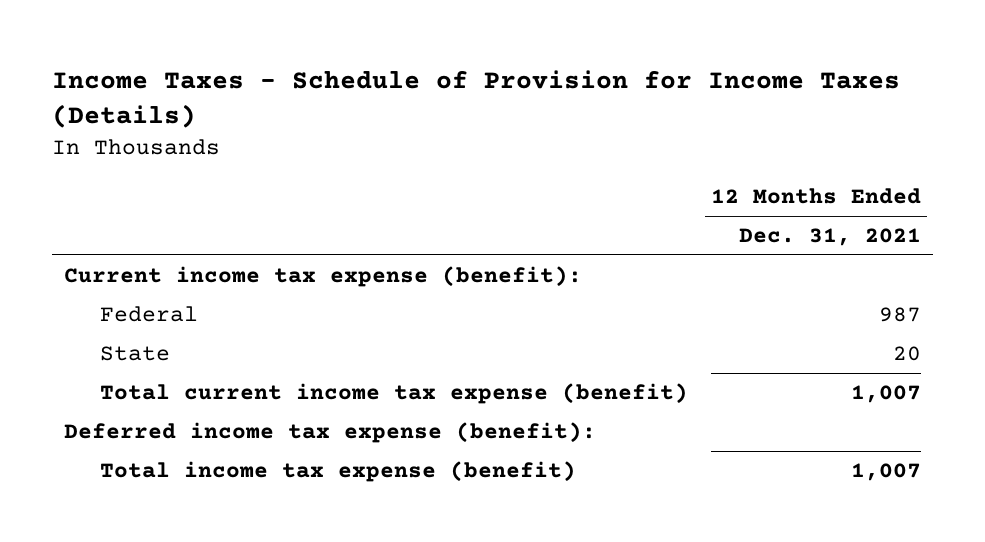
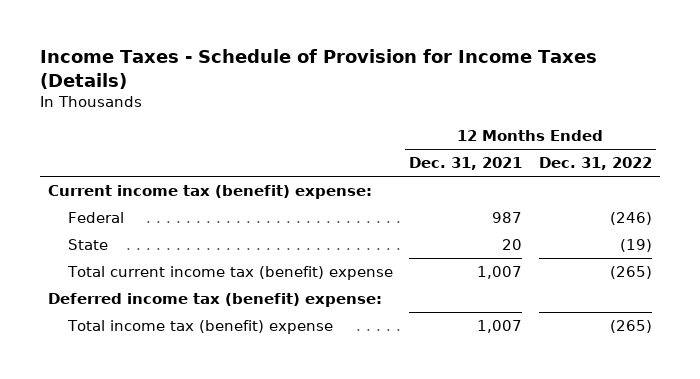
none -> [538,157,652,171] Dec. 31, 2022
[63,266,582,288] Current income tax expense (benefit): -> [48,185,373,200] Current income tax (benefit) expense:
[100,383,689,405] Total current income tax expense (benefit) -> [67,266,394,281] Total current income tax (benefit) expense
[63,422,596,444] Deferred income tax expense (benefit): -> [48,293,383,308] Deferred income tax (benefit) expense:
[100,461,577,483] Total income tax expense (benefit) -> [67,320,334,335] Total income tax (benefit) expense

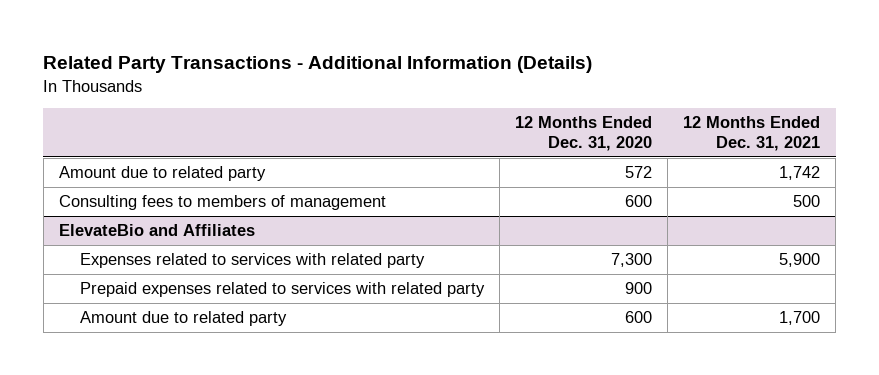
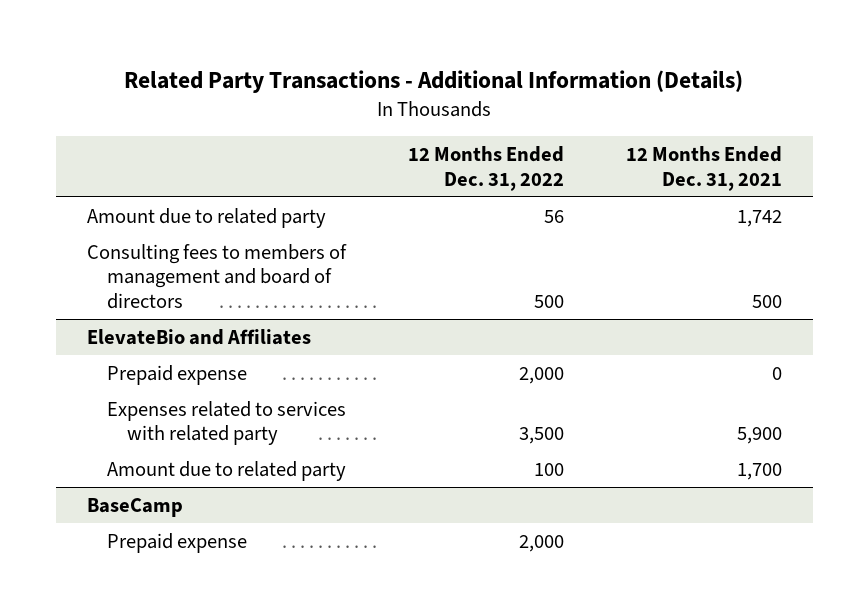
[514,116,652,151] 12 Months Ended Dec. 31, 2020 -> none
none -> [407,145,564,191] 12 Months Ended Dec. 31, 2022
[58,195,386,211] Consulting fees to members of management -> [86,243,347,310] Consulting fees to members of management and board of directors
none -> [106,364,247,385] Prepaid expense
[79,282,485,298] Prepaid expenses related to services with related party -> none
none -> [86,497,183,517] BaseCamp
none -> [106,532,247,553] Prepaid expense

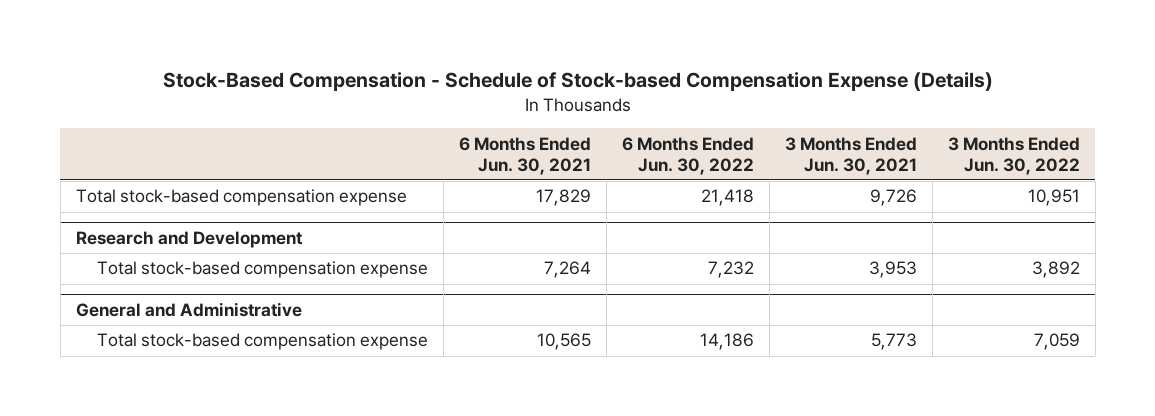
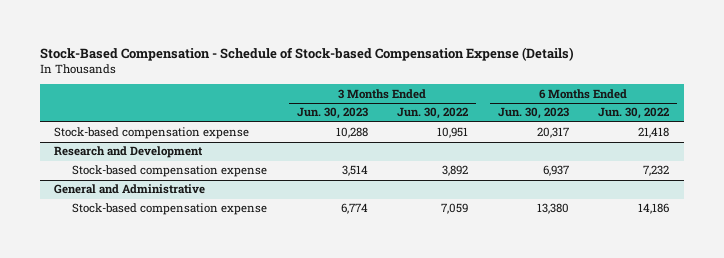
[459,136,592,175] 6 Months Ended Jun. 30, 2021 -> none
[784,136,917,175] 3 Months Ended Jun. 30, 2021 -> none
none -> [296,107,368,120] Jun. 30, 2023
none -> [497,107,569,120] Jun. 30, 2023
[75,189,407,207] Total stock-based compensation expense -> [54,127,250,140] Stock-based compensation expense
[97,261,429,279] Total stock-based compensation expense -> [72,165,268,178] Stock-based compensation expense
[97,333,429,351] Total stock-based compensation expense -> [72,203,268,216] Stock-based compensation expense

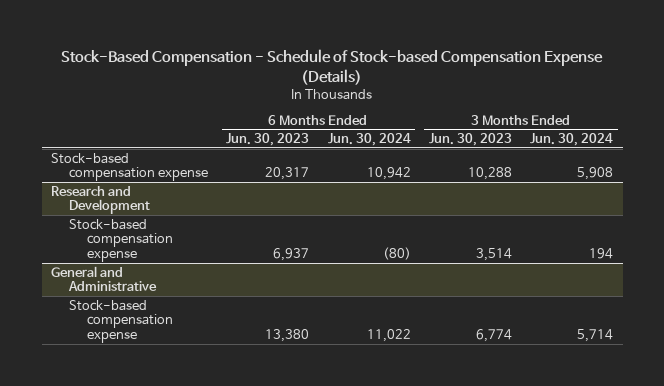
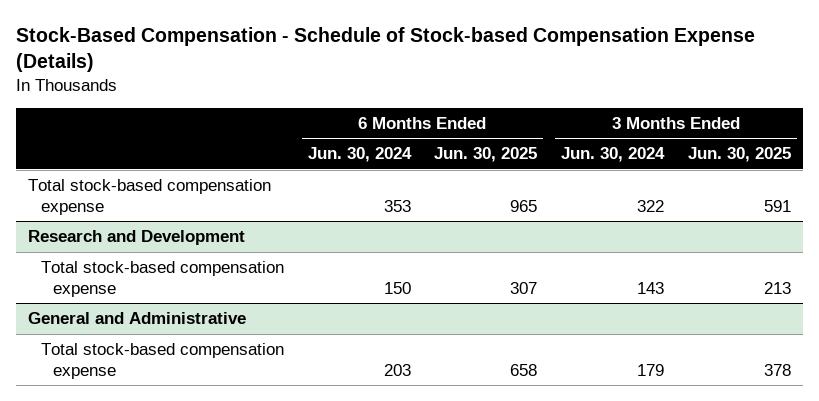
[226,133,310,147] Jun. 30, 2023 -> none
[429,133,513,147] Jun. 30, 2023 -> none
none -> [434,147,538,163] Jun. 30, 2025
none -> [687,147,791,163] Jun. 30, 2025
[50,152,208,182] Stock-based compensation expense -> [28,179,272,215] Total stock-based compensation expense
[366,167,411,181] 10,942 -> [383,199,411,212] 353
[577,167,614,181] 5,908 -> [637,199,665,212] 322
[68,218,173,263] Stock-based compensation expense -> [40,261,284,297] Total stock-based compensation expense
[382,247,411,261] (80) -> [383,281,411,294] 150
[589,248,614,260] 194 -> [637,281,665,294] 143
[68,299,173,344] Stock-based compensation expense -> [40,343,284,379] Total stock-based compensation expense
[366,329,411,343] 11,022 -> [383,363,411,376] 203
[577,329,614,343] 5,714 -> [637,363,665,376] 179

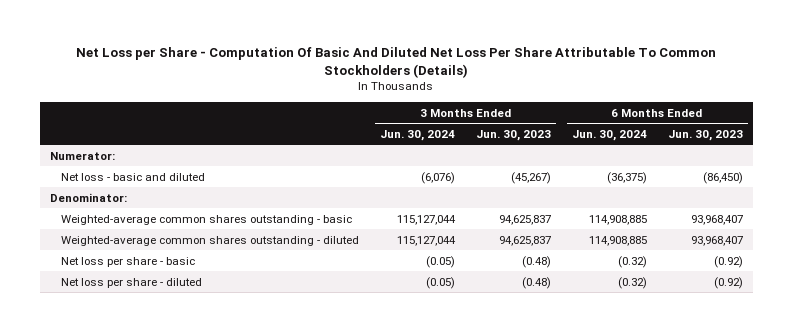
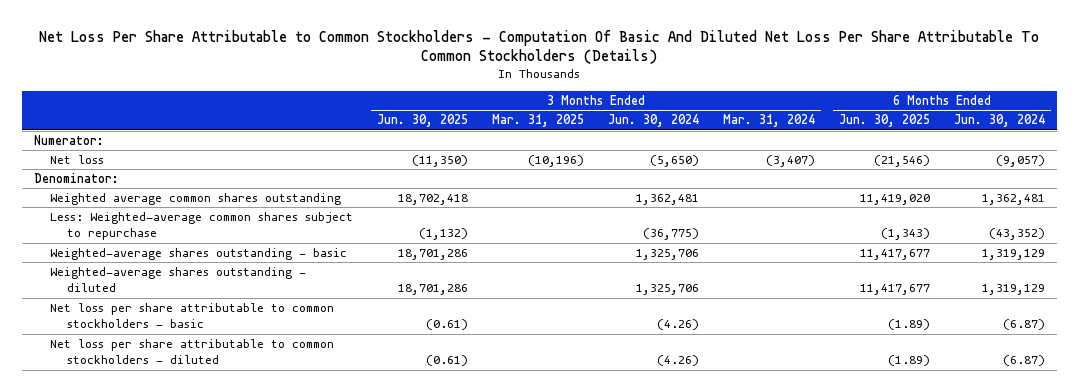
[76,47,717,79] Net Loss per Share - Computation Of Basic And Diluted Net Loss Per Share Attributable To Common Stockholders (Details) -> [39,29,1040,65] Net Loss Per Share Attributable to Common Stockholders - Computation Of Basic And Diluted Net Loss Per Share Attributable To Common Stockholders (Details)
[476,129,552,141] Jun. 30, 2023 -> none
[667,129,743,141] Jun. 30, 2023 -> none
none -> [377,114,469,128] Jun. 30, 2025
none -> [492,114,585,128] Mar. 31, 2025
none -> [723,114,816,128] Mar. 31, 2024
none -> [838,114,930,128] Jun. 30, 2025
[61,172,206,181] Net loss - basic and diluted -> none
none -> [50,155,105,165] Net loss
none -> [50,193,342,206] Weighted average common shares outstanding
none -> [50,212,354,241] Less: Weighted-average common shares subject to repurchase
[61,214,353,225] Weighted-average common shares outstanding - basic -> [50,248,348,261] Weighted-average shares outstanding - basic
[397,214,457,225] 115,127,044 -> [636,249,700,261] 1,325,706
[589,214,648,225] 114,908,885 -> [981,249,1045,261] 1,319,129
[61,235,360,246] Weighted-average common shares outstanding - diluted -> [50,267,307,293] Weighted-average shares outstanding - diluted
[397,235,457,246] 115,127,044 -> [636,284,700,296] 1,325,706
[589,235,648,246] 114,908,885 -> [981,284,1045,296] 1,319,129
[61,256,196,267] Net loss per share - basic -> [50,303,335,329] Net loss per share attributable to common stockholders - basic
[426,255,456,268] (0.05) -> [657,319,700,331] (4.26)
[618,255,648,268] (0.32) -> [1002,319,1045,331] (6.87)
[61,277,203,288] Net loss per share - diluted -> [50,339,335,365] Net loss per share attributable to common stockholders - diluted
[426,276,456,289] (0.05) -> [657,355,700,367] (4.26)
[618,276,648,289] (0.32) -> [1002,355,1045,367] (6.87)

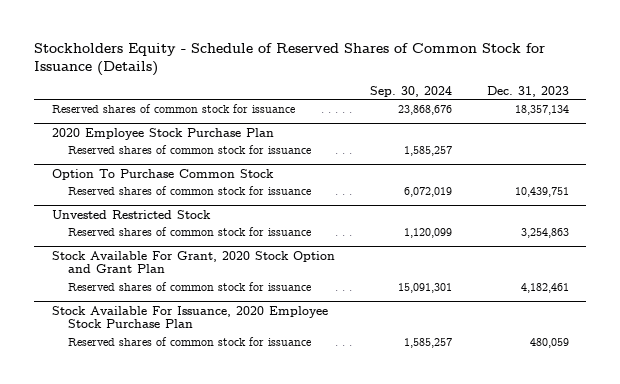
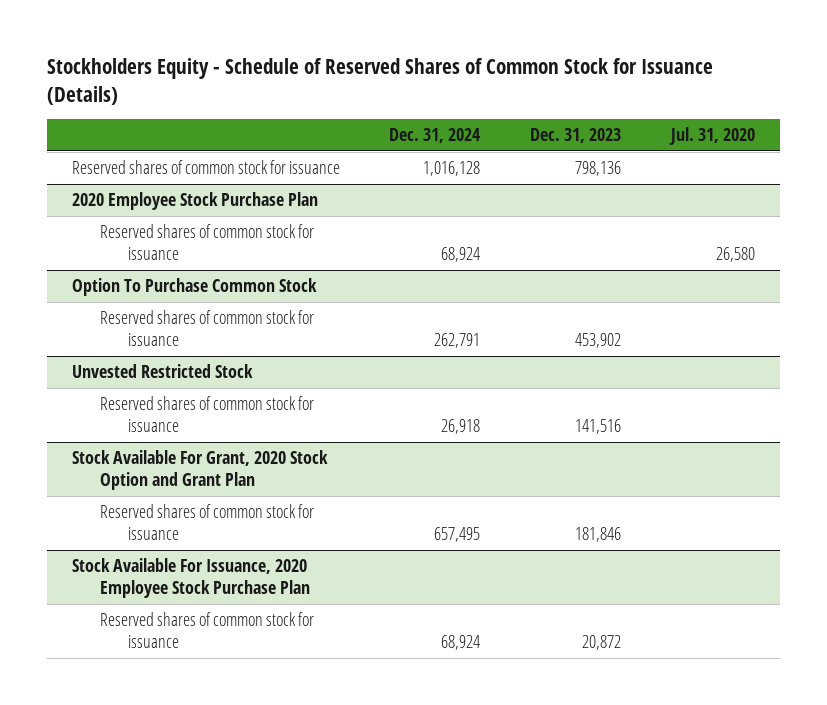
[369,85,452,97] Sep. 30, 2024 -> none
none -> [389,128,482,144] Dec. 31, 2024
none -> [669,127,756,146] Jul. 31, 2020
[514,104,569,115] 18,357,134 -> [575,161,622,177] 798,136
[514,186,569,197] 10,439,751 -> [575,333,622,349] 453,902
[520,227,569,238] 3,254,863 -> [575,419,622,435] 141,516
[520,282,569,293] 4,182,461 -> [575,527,622,543] 181,846
[529,337,569,348] 480,059 -> [582,635,622,651] 20,872

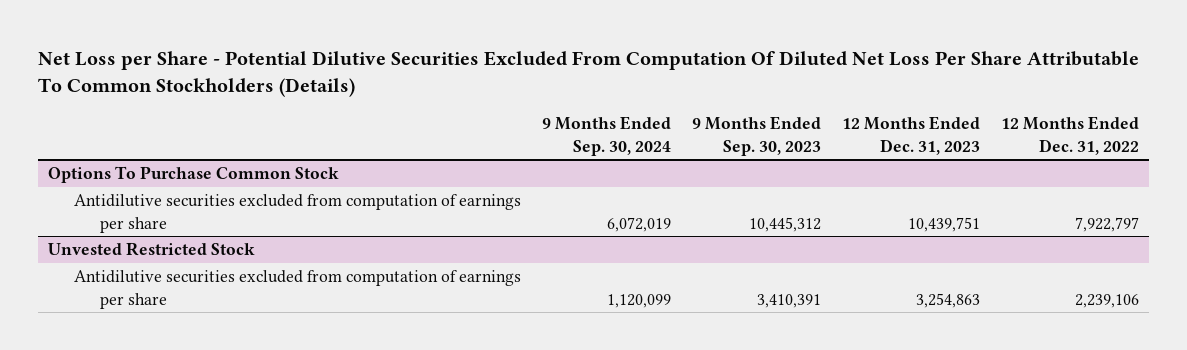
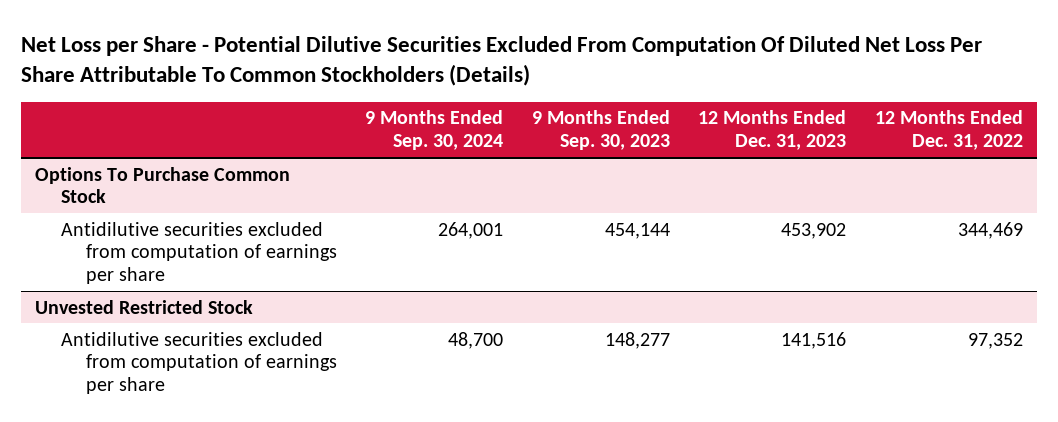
[606,216,671,232] 6,072,019 -> [438,221,504,239] 264,001
[748,216,821,232] 10,445,312 -> [604,222,670,239] 454,144
[907,216,980,232] 10,439,751 -> [781,222,847,239] 453,902
[1074,216,1139,232] 7,922,797 -> [958,221,1024,239] 344,469
[606,293,671,308] 1,120,099 -> [448,331,504,349] 48,700
[756,293,821,308] 3,410,391 -> [604,331,670,349] 148,277
[915,292,980,308] 3,254,863 -> [781,331,847,349] 141,516
[1074,293,1139,308] 2,239,106 -> [968,332,1024,349] 97,352

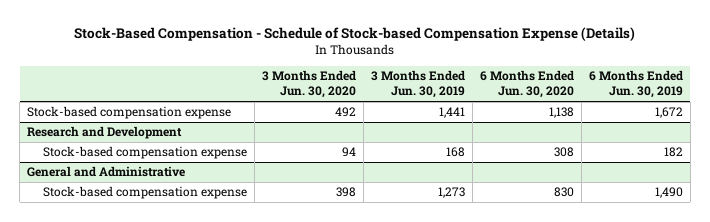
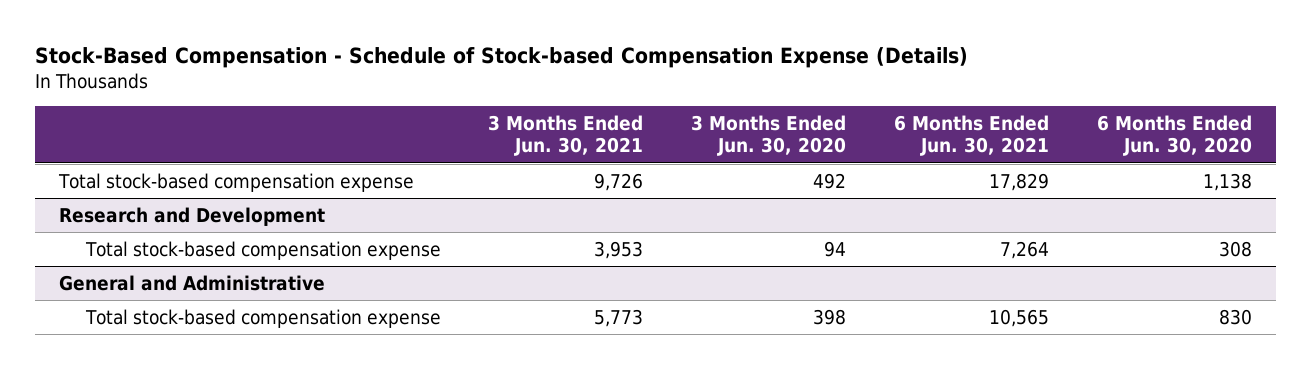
[370,70,465,99] 3 Months Ended Jun. 30, 2019 -> none
[588,70,683,99] 6 Months Ended Jun. 30, 2019 -> none
none -> [488,115,644,157] 3 Months Ended Jun. 30, 2021
none -> [894,115,1050,157] 6 Months Ended Jun. 30, 2021
[27,106,232,120] Stock-based compensation expense -> [57,172,414,192] Total stock-based compensation expense
[42,146,247,160] Stock-based compensation expense -> [84,240,441,260] Total stock-based compensation expense
[42,186,247,200] Stock-based compensation expense -> [84,308,441,328] Total stock-based compensation expense

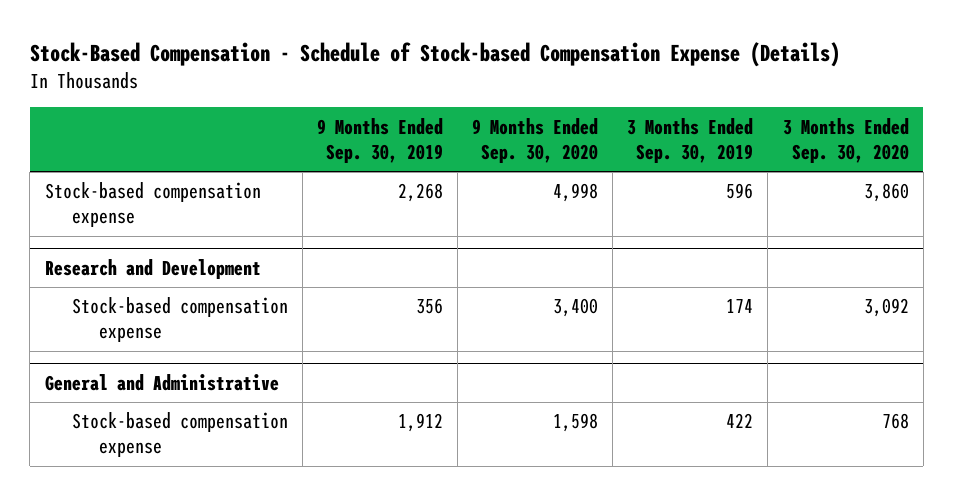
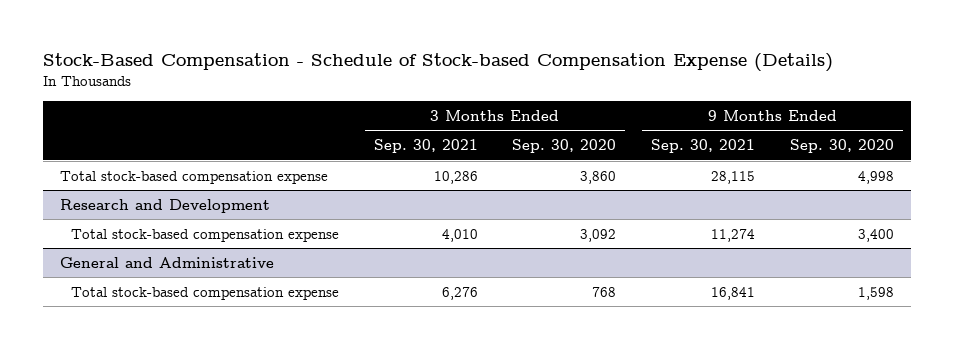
[317,117,444,163] 9 Months Ended Sep. 30, 2019 -> none
[627,117,754,163] 3 Months Ended Sep. 30, 2019 -> none
none -> [373,139,478,154] Sep. 30, 2021
none -> [651,139,756,154] Sep. 30, 2021
[44,182,261,228] Stock-based compensation expense -> [59,170,328,184] Total stock-based compensation expense
[71,297,288,343] Stock-based compensation expense -> [70,228,339,242] Total stock-based compensation expense
[71,412,288,458] Stock-based compensation expense -> [70,286,339,300] Total stock-based compensation expense

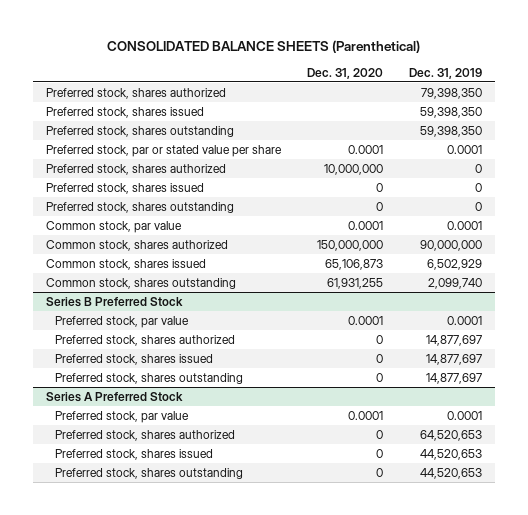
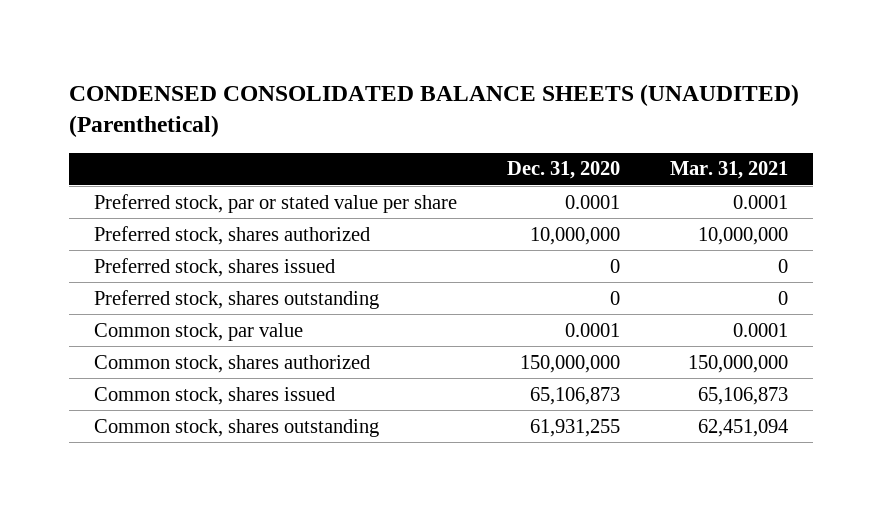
[106,40,420,54] CONSOLIDATED BALANCE SHEETS (Parenthetical) -> [69,83,800,138] CONDENSED CONSOLIDATED BALANCE SHEETS (UNAUDITED) (Parenthetical)
[409,67,483,79] Dec. 31, 2019 -> none
none -> [670,161,789,180] Mar. 31, 2021
[45,87,226,99] Preferred stock, shares authorized -> none
[45,106,204,118] Preferred stock, shares issued -> none
[45,125,234,137] Preferred stock, shares outstanding -> none
[45,296,183,307] Series B Preferred Stock -> none
[54,315,189,328] Preferred stock, par value -> none
[54,334,235,346] Preferred stock, shares authorized -> none
[54,353,213,365] Preferred stock, shares issued -> none
[54,372,243,384] Preferred stock, shares outstanding -> none
[45,391,183,402] Series A Preferred Stock -> none
[54,410,189,423] Preferred stock, par value -> none
[54,429,235,441] Preferred stock, shares authorized -> none
[54,448,213,460] Preferred stock, shares issued -> none
[54,467,243,479] Preferred stock, shares outstanding -> none

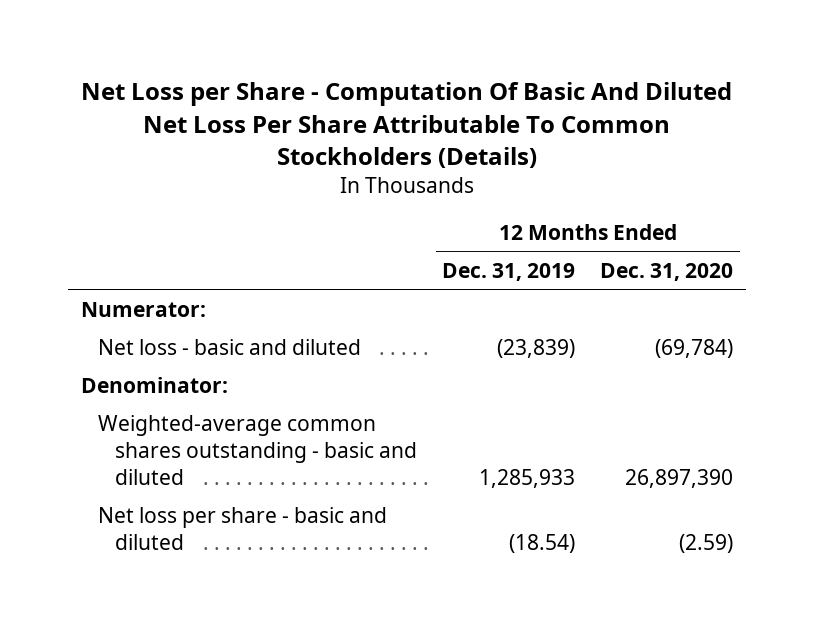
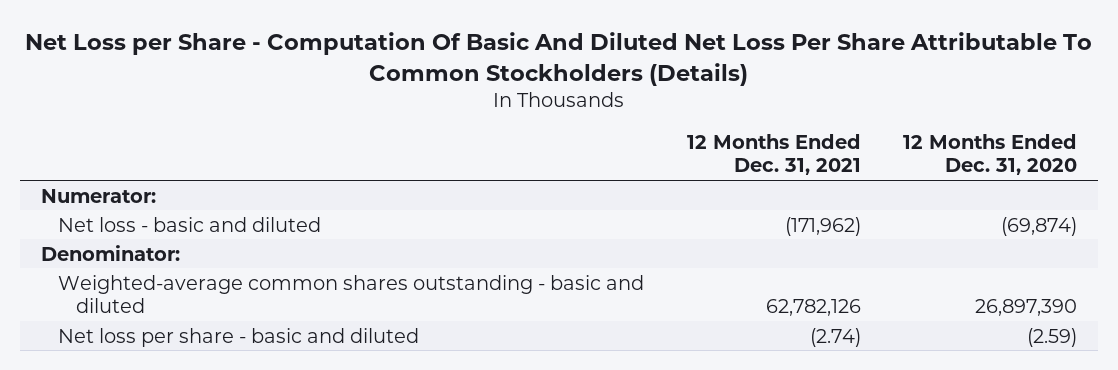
[442,263,576,282] Dec. 31, 2019 -> none
none -> [686,133,861,176] 12 Months Ended Dec. 31, 2021
[655,339,734,359] (69,784) -> [1000,216,1077,236] (69,874)

